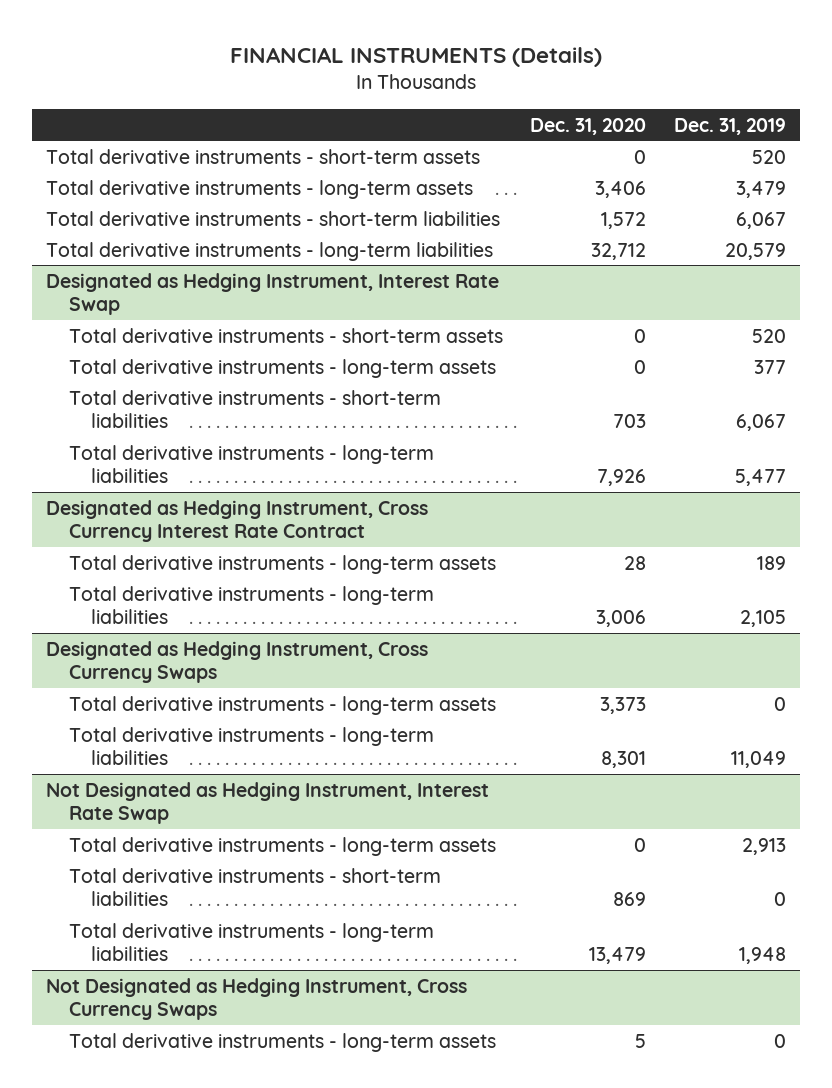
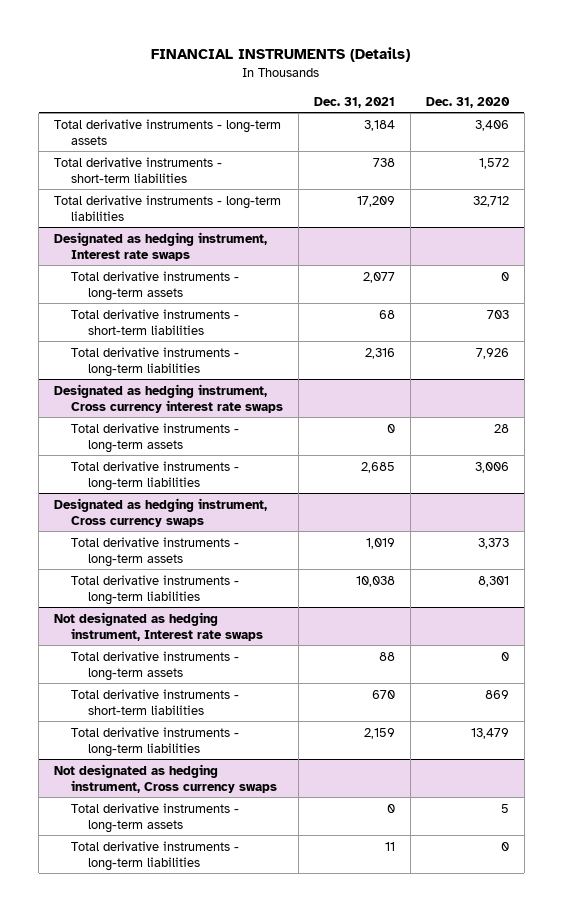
[674,117,787,135] Dec. 31, 2019 -> none
none -> [313,96,395,108] Dec. 31, 2021
[46,148,481,164] Total derivative instruments - short-term assets -> none
[68,327,503,343] Total derivative instruments - short-term assets -> none
[46,272,500,315] Designated as Hedging Instrument, Interest Rate Swap -> [54,231,268,261] Designated as hedging instrument, Interest rate swaps
[46,499,429,542] Designated as Hedging Instrument, Cross Currency Interest Rate Contract -> [54,383,283,413] Designated as hedging instrument, Cross currency interest rate swaps
[46,640,429,683] Designated as Hedging Instrument, Cross Currency Swaps -> [54,497,268,527] Designated as hedging instrument, Cross currency swaps
[46,781,490,824] Not Designated as Hedging Instrument, Interest Rate Swap -> [54,611,263,641] Not designated as hedging instrument, Interest rate swaps
[46,977,468,1020] Not Designated as Hedging Instrument, Cross Currency Swaps -> [54,763,277,793] Not designated as hedging instrument, Cross currency swaps
none -> [70,840,239,871] Total derivative instruments - long-term liabilities

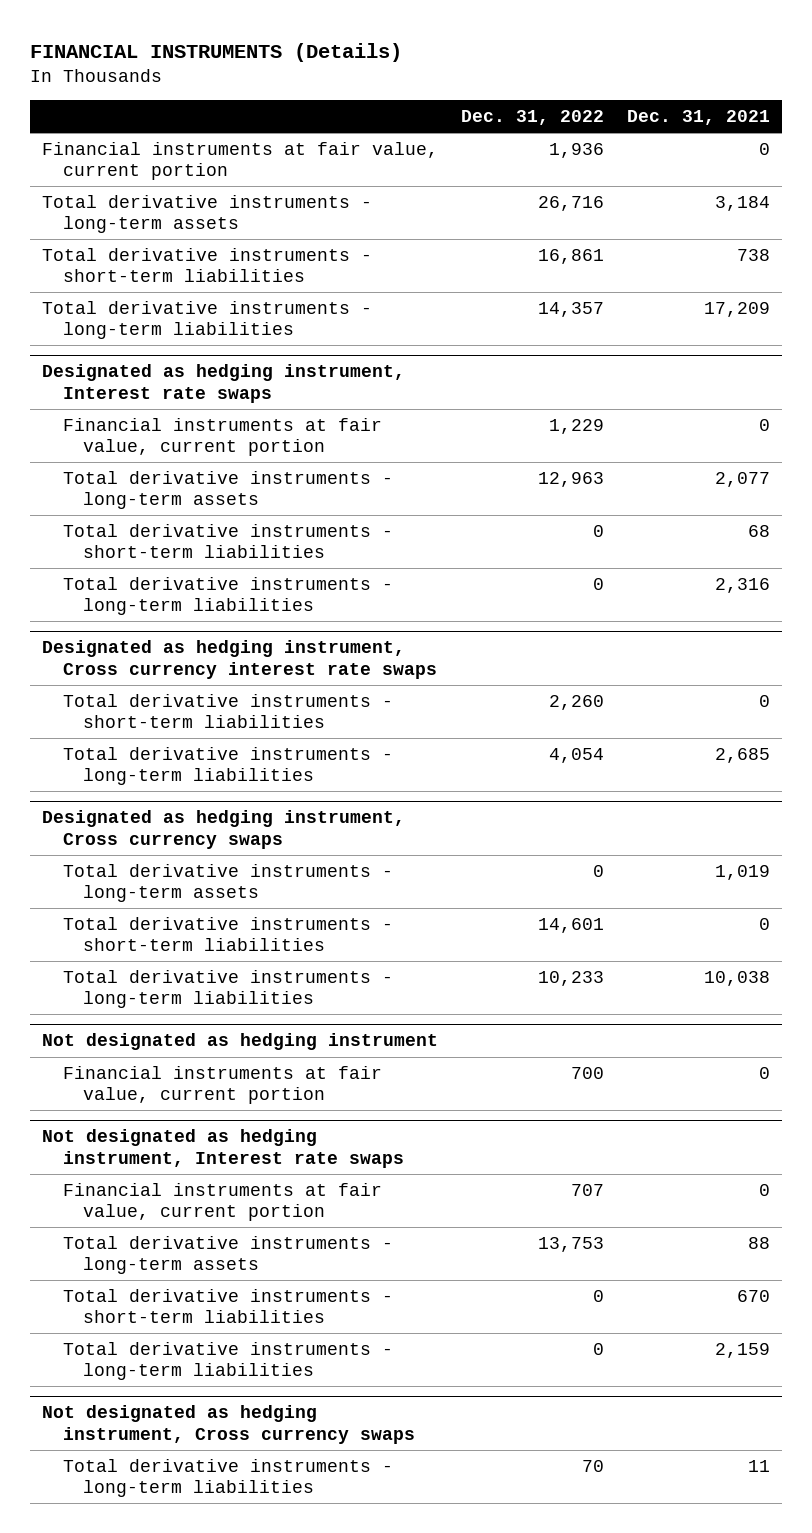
[425,96,510,108] Dec. 31, 2020 -> none
none -> [461,110,605,126] Dec. 31, 2022
none -> [41,141,438,181] Financial instruments at fair value, current portion
none -> [62,417,382,457] Financial instruments at fair value, current portion
[70,422,239,453] Total derivative instruments - long-term assets -> [62,693,393,729] Total derivative instruments - short-term liabilities
none -> [62,916,393,952] Total derivative instruments - short-term liabilities
none -> [41,1033,438,1051] Not designated as hedging instrument
none -> [62,1065,382,1105] Financial instruments at fair value, current portion
none -> [62,1182,382,1222] Financial instruments at fair value, current portion
[70,802,239,833] Total derivative instruments - long-term assets -> none

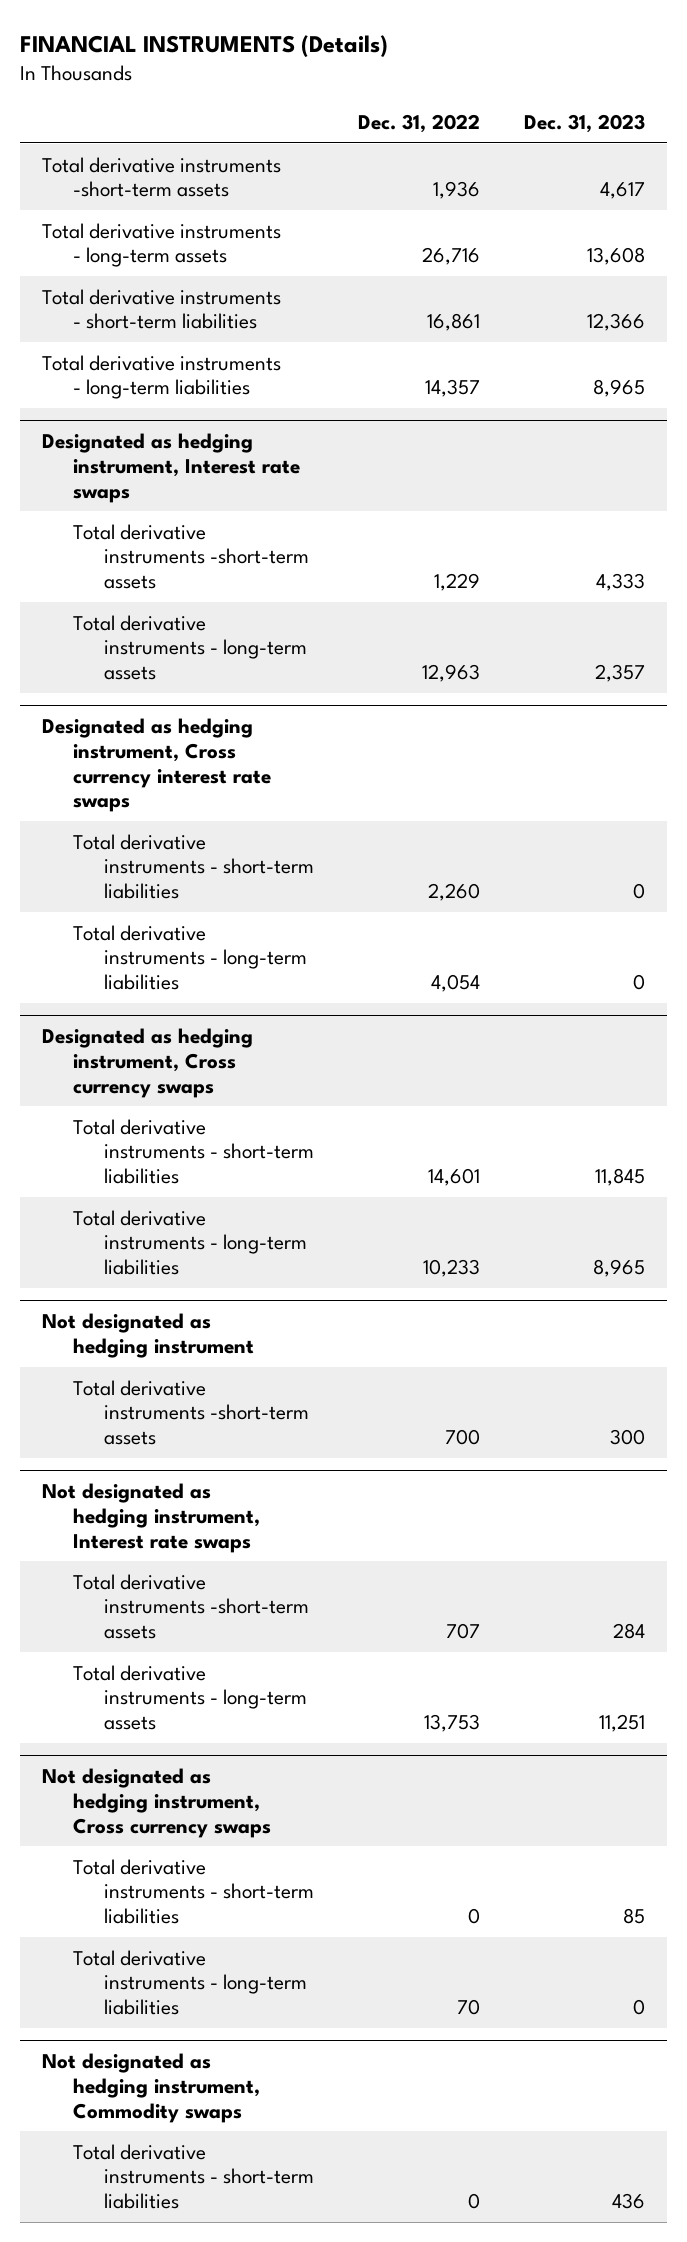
[627,110,771,126] Dec. 31, 2021 -> none
none -> [524,113,646,133] Dec. 31, 2023
[41,141,438,181] Financial instruments at fair value, current portion -> [41,156,281,198] Total derivative instruments -short-term assets
[62,417,382,457] Financial instruments at fair value, current portion -> [72,523,310,590] Total derivative instruments -short-term assets
[62,523,393,559] Total derivative instruments - short-term liabilities -> none
[62,576,393,616] Total derivative instruments - long-term liabilities -> none
[62,863,393,903] Total derivative instruments - long-term assets -> none
[62,1065,382,1105] Financial instruments at fair value, current portion -> [72,1379,310,1446] Total derivative instruments -short-term assets
[62,1182,382,1222] Financial instruments at fair value, current portion -> [72,1573,310,1640] Total derivative instruments -short-term assets
[62,1288,393,1324] Total derivative instruments - short-term liabilities -> none
[62,1341,393,1381] Total derivative instruments - long-term liabilities -> none
none -> [72,1858,315,1925] Total derivative instruments - short-term liabilities
none -> [41,2052,260,2123] Not designated as hedging instrument, Commodity swaps
none -> [72,2143,315,2210] Total derivative instruments - short-term liabilities

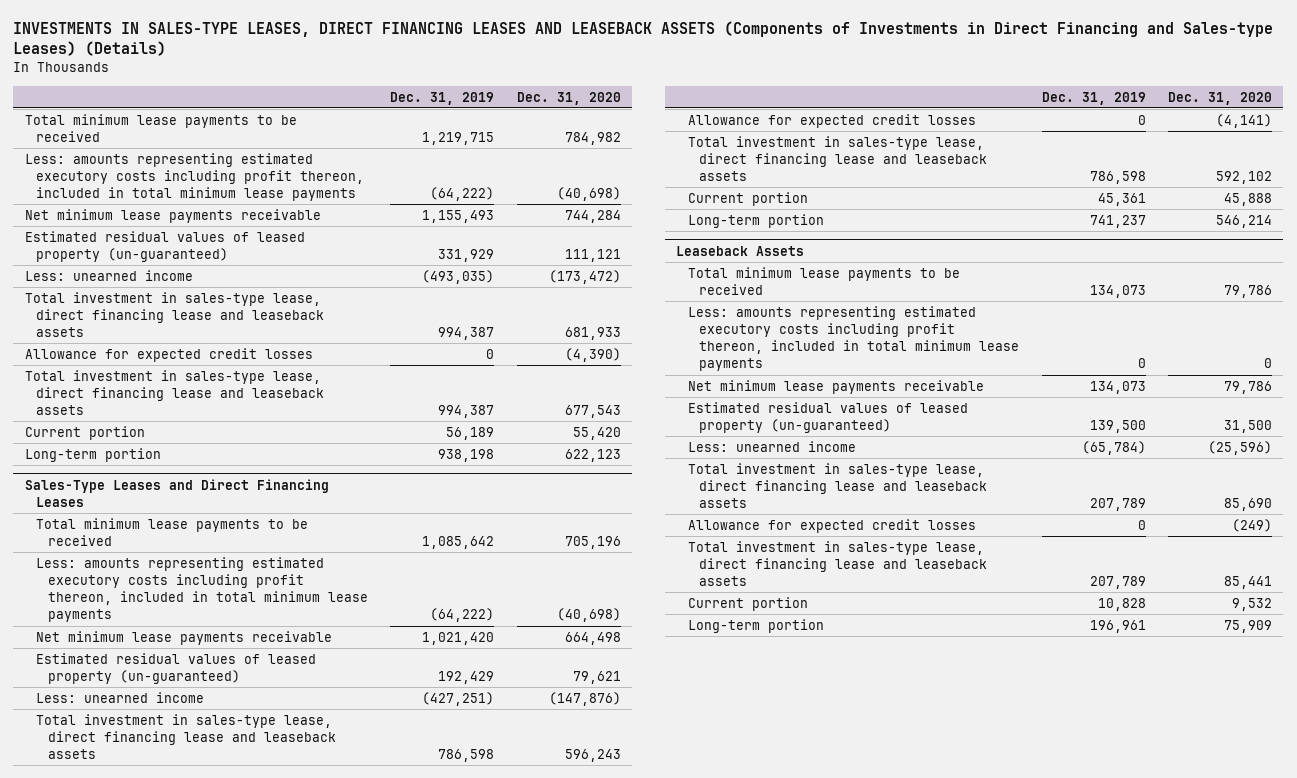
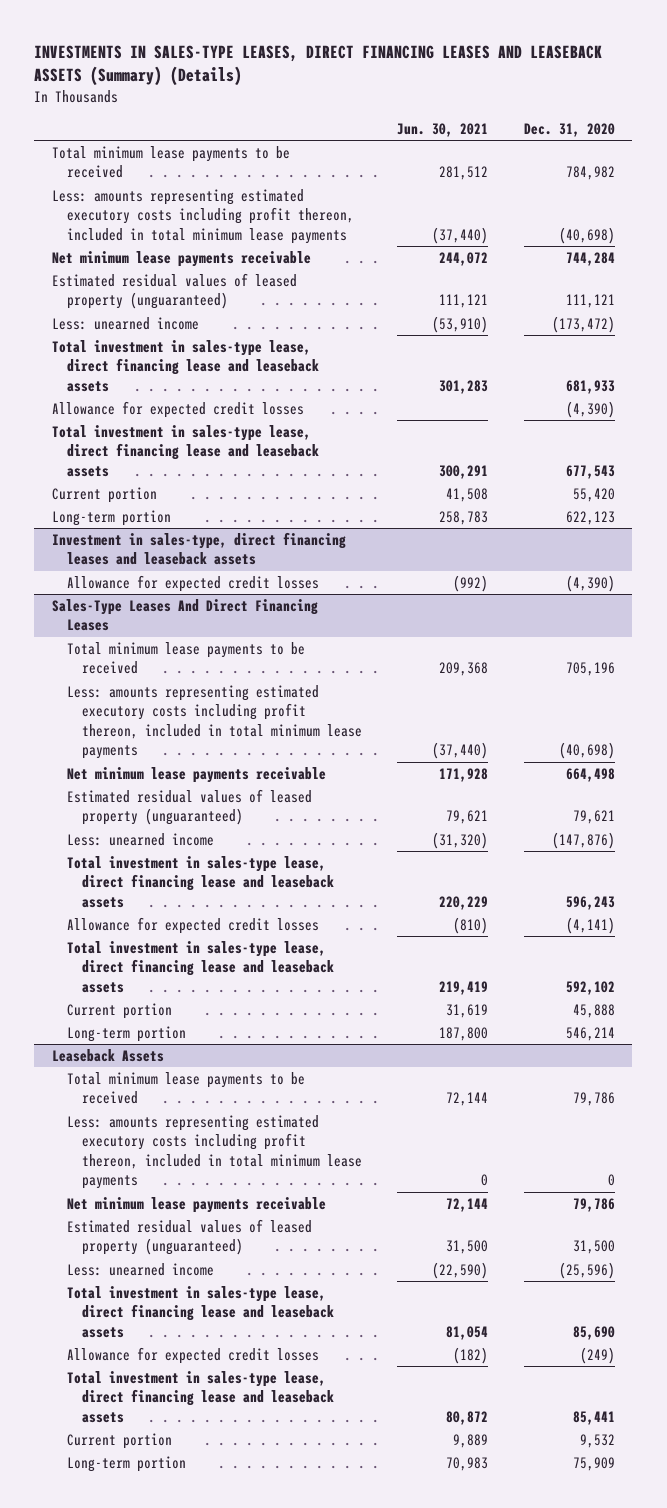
[13,20,1274,57] INVESTMENTS IN SALES-TYPE LEASES, DIRECT FINANCING LEASES AND LEASEBACK ASSETS (Components of Investments in Direct Financing and Sales-type Leases) (Details) -> [34,44,603,87] INVESTMENTS IN SALES-TYPE LEASES, DIRECT FINANCING LEASES AND LEASEBACK ASSETS (Summary) (Details)
[390,91,495,105] Dec. 31, 2019 -> none
none -> [397,122,489,137] Jun. 30, 2021
[24,231,305,263] Estimated residual values of leased property (un-guaranteed) -> [52,273,298,310] Estimated residual values of leased property (unguaranteed)
none -> [52,532,347,566] Investment in sales-type, direct financing leases and leaseback assets
none -> [66,575,319,593] Allowance for expected credit losses
[24,478,329,507] Sales-Type Leases and Direct Financing Leases -> [52,599,319,632] Sales-Type Leases And Direct Financing Leases
[36,653,317,685] Estimated residual values of leased property (un-guaranteed) -> [66,789,312,826] Estimated residual values of leased property (unguaranteed)
[687,402,968,434] Estimated residual values of leased property (un-guaranteed) -> [66,1219,312,1256] Estimated residual values of leased property (unguaranteed)

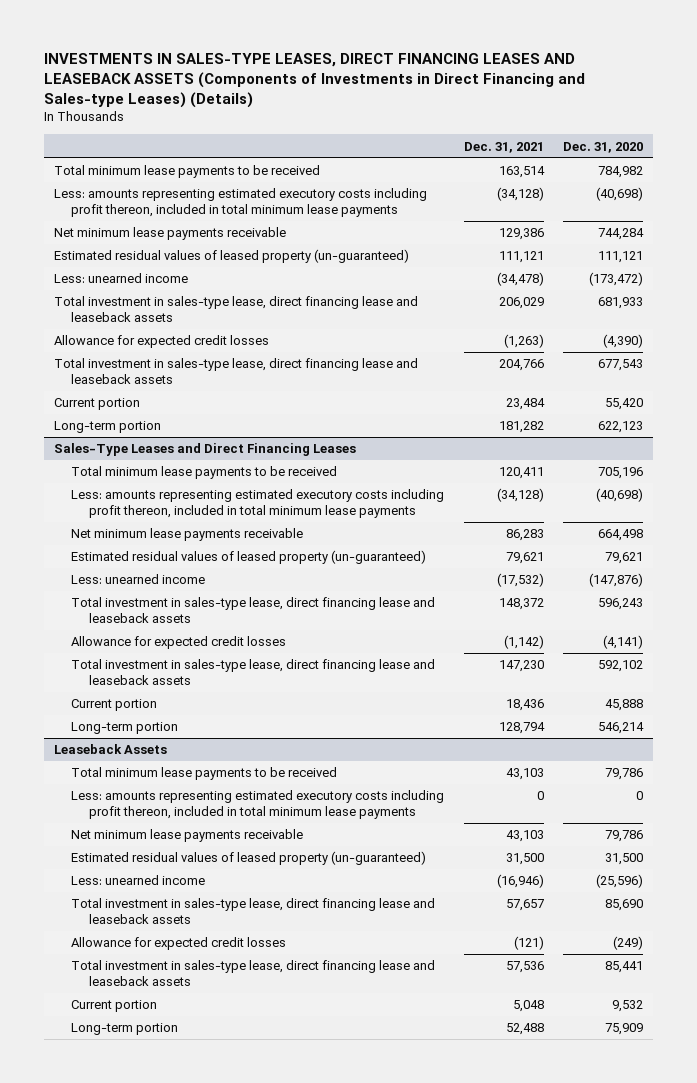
[34,44,603,87] INVESTMENTS IN SALES-TYPE LEASES, DIRECT FINANCING LEASES AND LEASEBACK ASSETS (Summary) (Details) -> [43,52,585,109] INVESTMENTS IN SALES-TYPE LEASES, DIRECT FINANCING LEASES AND LEASEBACK ASSETS (Components of Investments in Direct Financing and Sales-type Leases) (Details)
[397,122,489,137] Jun. 30, 2021 -> none
none -> [463,141,544,153] Dec. 31, 2021
[52,273,298,310] Estimated residual values of leased property (unguaranteed) -> [53,249,409,264] Estimated residual values of leased property (un-guaranteed)
[52,532,347,566] Investment in sales-type, direct financing leases and leaseback assets -> none
[66,575,319,593] Allowance for expected credit losses -> none
[52,599,319,632] Sales-Type Leases And Direct Financing Leases -> [53,443,356,457] Sales-Type Leases and Direct Financing Leases
[66,789,312,826] Estimated residual values of leased property (unguaranteed) -> [71,550,427,565] Estimated residual values of leased property (un-guaranteed)
[66,1219,312,1256] Estimated residual values of leased property (unguaranteed) -> [71,851,427,866] Estimated residual values of leased property (un-guaranteed)

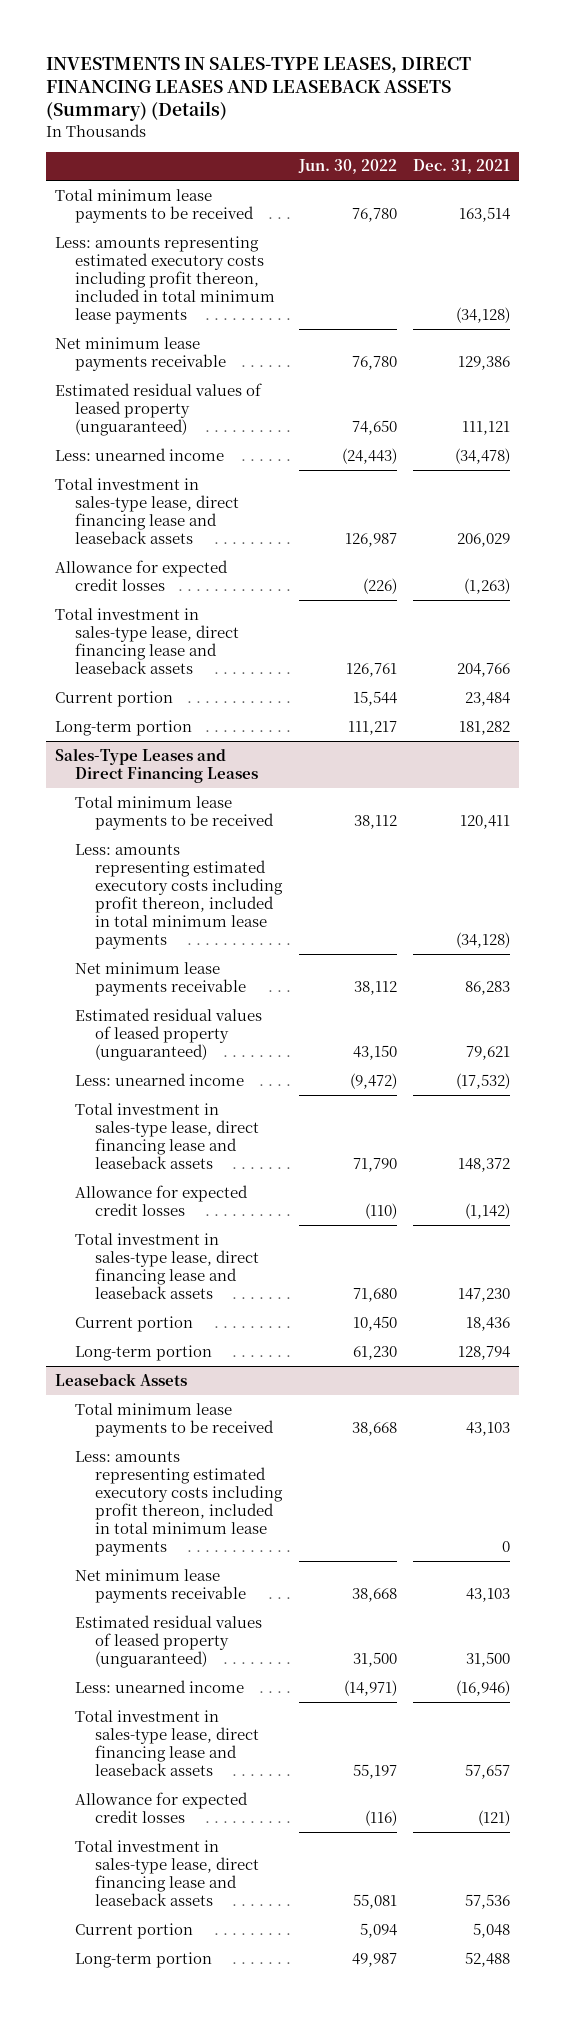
[43,52,585,109] INVESTMENTS IN SALES-TYPE LEASES, DIRECT FINANCING LEASES AND LEASEBACK ASSETS (Components of Investments in Direct Financing and Sales-type Leases) (Details) -> [46,56,472,122] INVESTMENTS IN SALES-TYPE LEASES, DIRECT FINANCING LEASES AND LEASEBACK ASSETS (Summary) (Details)
[563,141,644,153] Dec. 31, 2020 -> none
none -> [297,159,397,175] Jun. 30, 2022
[53,249,409,264] Estimated residual values of leased property (un-guaranteed) -> [54,382,262,436] Estimated residual values of leased property (unguaranteed)
[71,550,427,565] Estimated residual values of leased property (un-guaranteed) -> [74,1007,262,1061] Estimated residual values of leased property (unguaranteed)
[71,851,427,866] Estimated residual values of leased property (un-guaranteed) -> [74,1614,262,1668] Estimated residual values of leased property (unguaranteed)

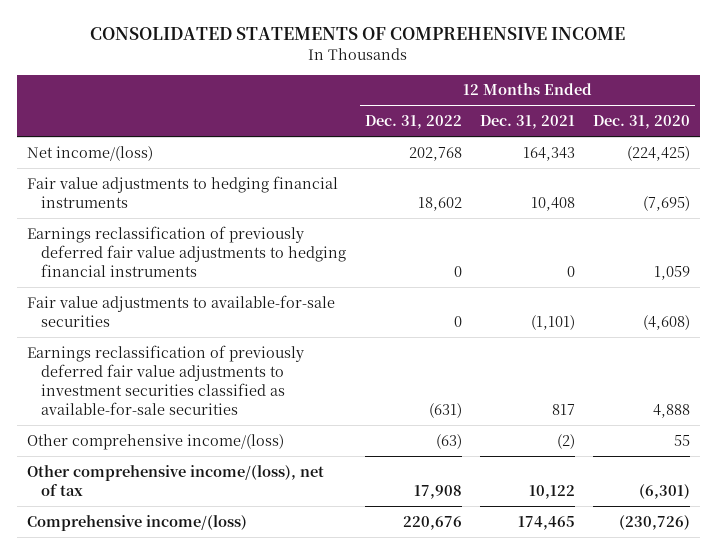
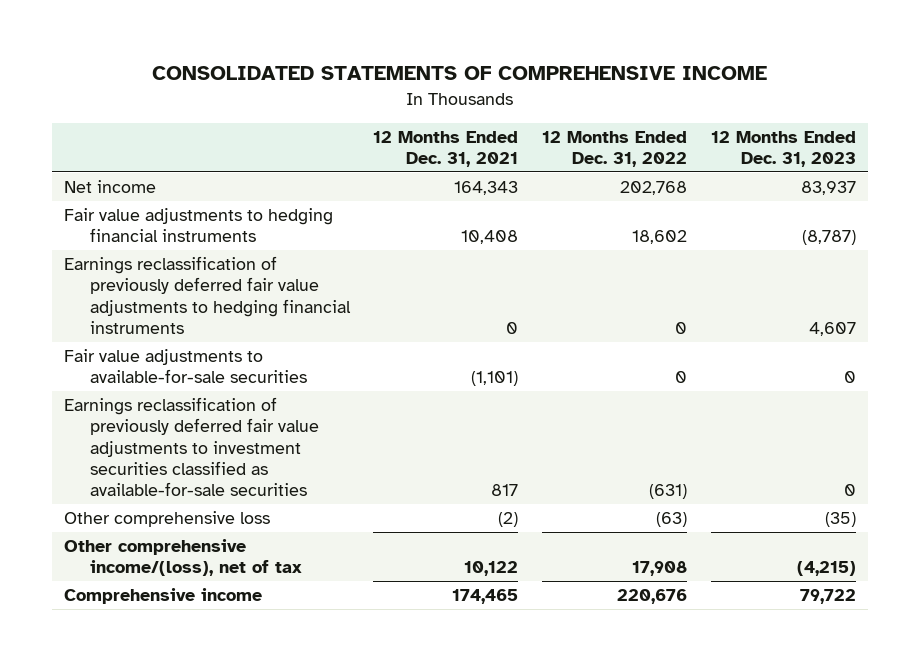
[593,115,691,130] Dec. 31, 2020 -> none
none -> [710,130,856,168] 12 Months Ended Dec. 31, 2023
[26,145,153,161] Net income/(loss) -> [64,179,157,193] Net income
[26,433,284,450] Other comprehensive income/(loss) -> [64,510,271,527] Other comprehensive loss
[26,514,247,531] Comprehensive income/(loss) -> [64,587,263,604] Comprehensive income

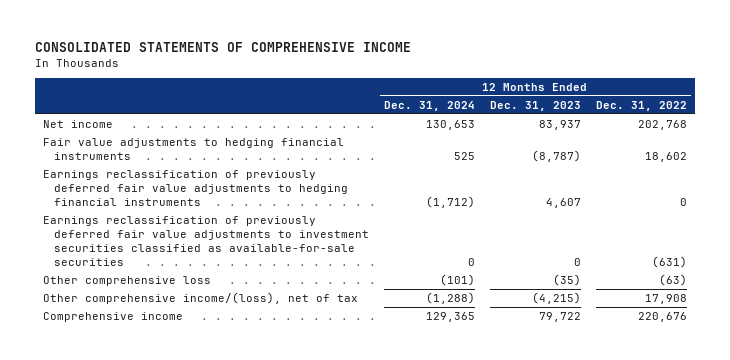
[373,130,519,168] 12 Months Ended Dec. 31, 2021 -> none
none -> [383,100,475,111] Dec. 31, 2024
[64,348,307,384] Fair value adjustments to available-for-sale securities -> none

